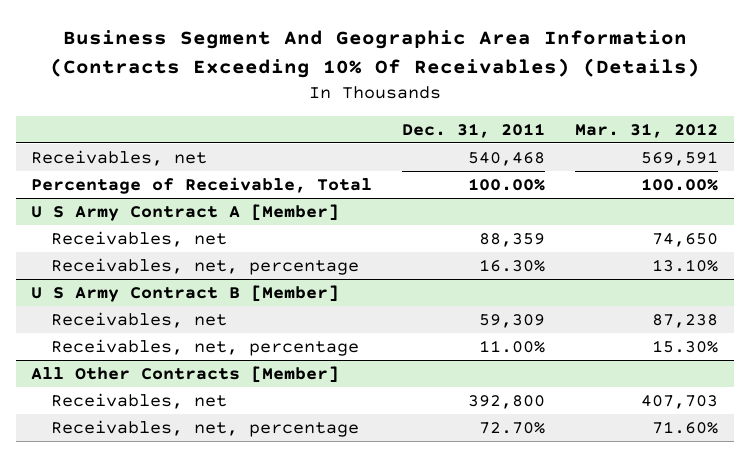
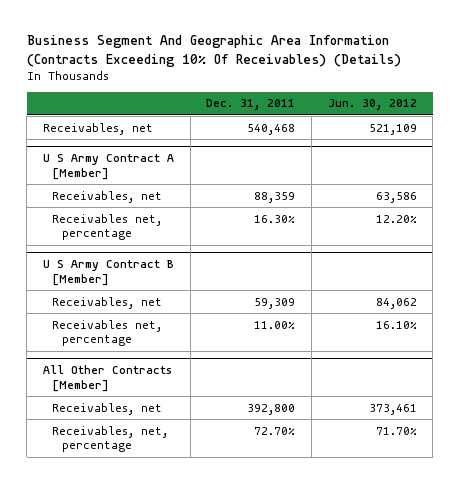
[575,122,719,138] Mar. 31, 2012 -> none
none -> [327,99,417,111] Jun. 30, 2012
[30,176,372,194] Percentage of Receivable, Total -> none
[51,257,360,275] Receivables, net, percentage -> [52,213,163,241] Receivables net, percentage
[51,338,360,356] Receivables, net, percentage -> [52,319,163,347] Receivables net, percentage

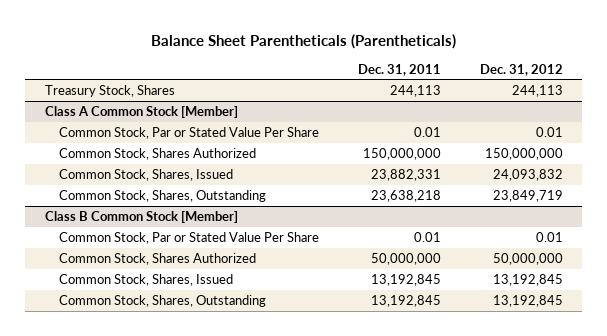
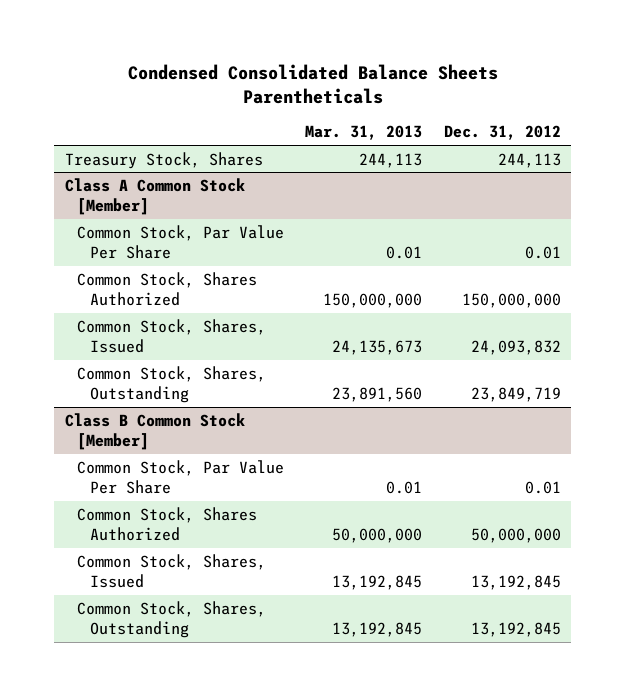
[150,33,456,49] Balance Sheet Parentheticals (Parentheticals) -> [127,63,498,105] Condensed Consolidated Balance Sheets Parentheticals
[357,63,441,76] Dec. 31, 2011 -> none
none -> [305,125,423,141] Mar. 31, 2013
[58,127,319,140] Common Stock, Par or Stated Value Per Share -> [77,224,285,259] Common Stock, Par Value Per Share
[58,232,319,245] Common Stock, Par or Stated Value Per Share -> [77,459,285,494] Common Stock, Par Value Per Share

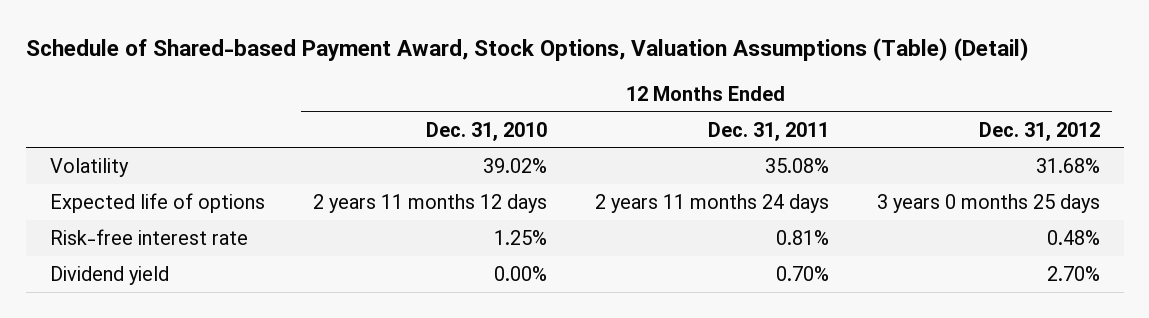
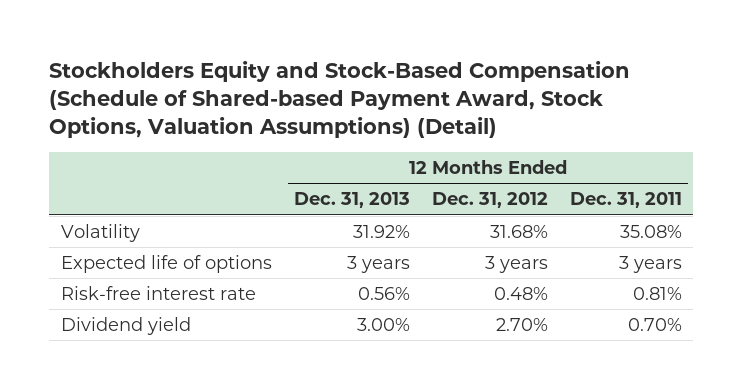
[25,38,1029,62] Schedule of Shared-based Payment Award, Stock Options, Valuation Assumptions (Table) (Detail) -> [49,60,631,139] Stockholders Equity and Stock-Based Compensation (Schedule of Shared-based Payment Award, Stock Options, Valuation Assumptions) (Detail)
[425,121,547,141] Dec. 31, 2010 -> none
none -> [293,192,410,209] Dec. 31, 2013
[594,193,829,213] 2 years 11 months 24 days -> [619,255,683,273] 3 years
[876,193,1100,213] 3 years 0 months 25 days -> [484,255,548,273] 3 years

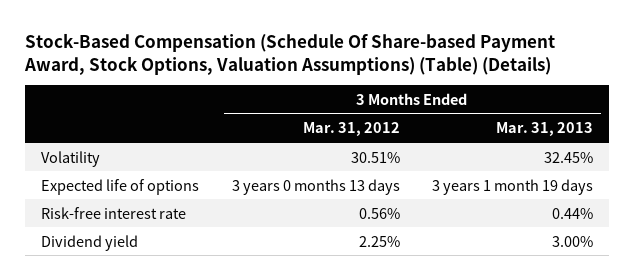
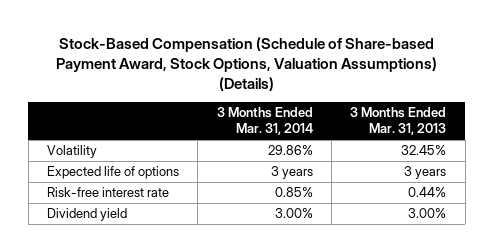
[24,33,556,75] Stock-Based Compensation (Schedule Of Share-based Payment Award, Stock Options, Valuation Assumptions) (Table) (Details) -> [55,36,437,91] Stock-Based Compensation (Schedule of Share-based Payment Award, Stock Options, Valuation Assumptions) (Details)
[302,122,400,137] Mar. 31, 2012 -> none
none -> [216,107,313,136] 3 Months Ended Mar. 31, 2014
[431,178,593,195] 3 years 1 month 19 days -> [404,166,447,180] 3 years

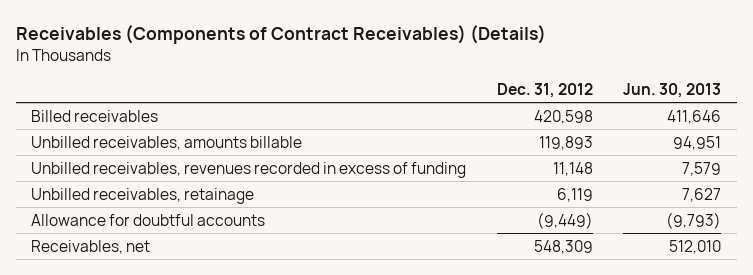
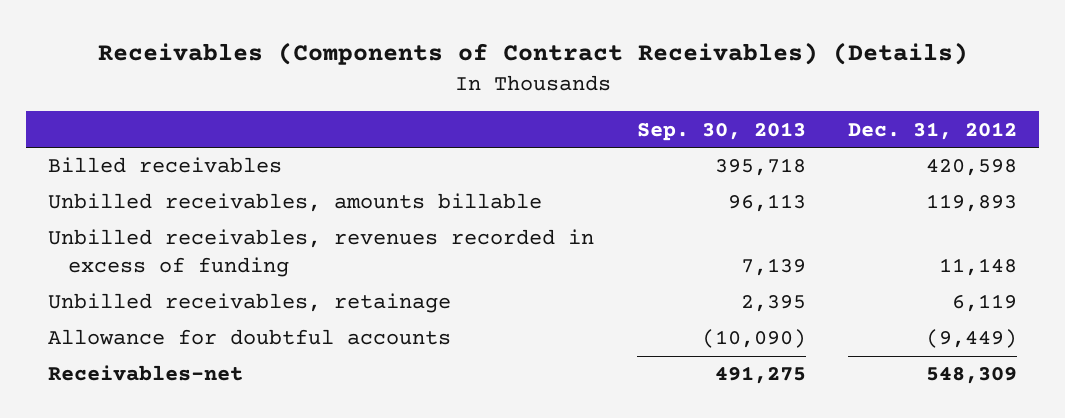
[623,82,722,98] Jun. 30, 2013 -> none
none -> [636,121,806,141] Sep. 30, 2013
[31,239,151,254] Receivables, net -> [47,365,243,382] Receivables-net

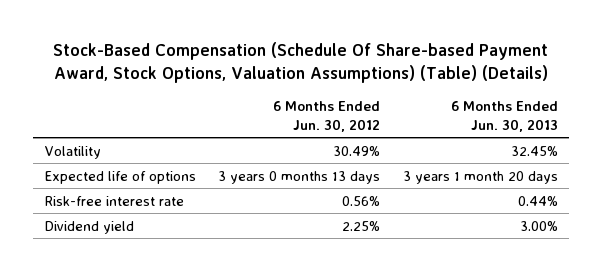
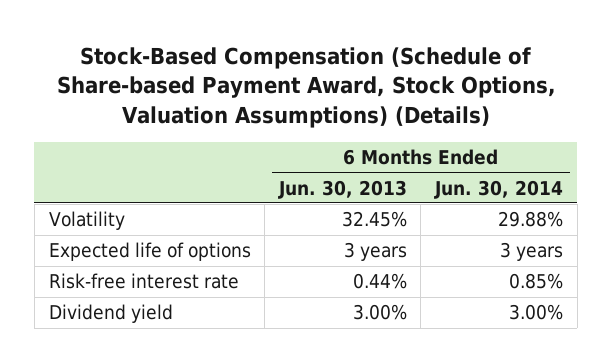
[53,42,549,83] Stock-Based Compensation (Schedule Of Share-based Payment Award, Stock Options, Valuation Assumptions) (Table) (Details) -> [56,46,556,128] Stock-Based Compensation (Schedule of Share-based Payment Award, Stock Options, Valuation Assumptions) (Details)
[273,100,381,132] 6 Months Ended Jun. 30, 2012 -> none
none -> [433,179,563,199] Jun. 30, 2014
[402,170,558,184] 3 years 1 month 20 days -> [343,242,407,262] 3 years

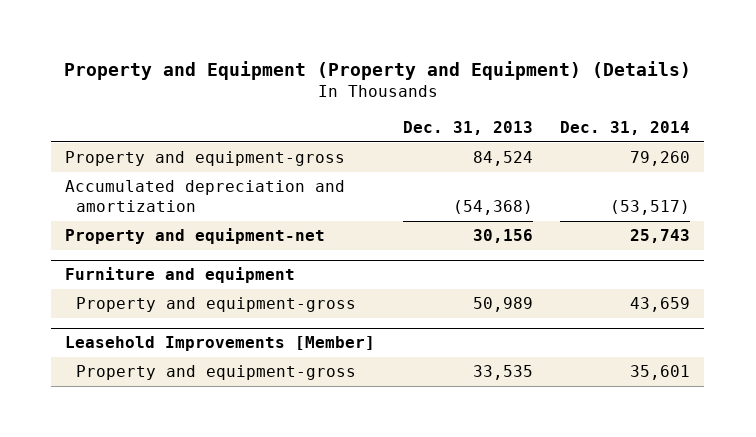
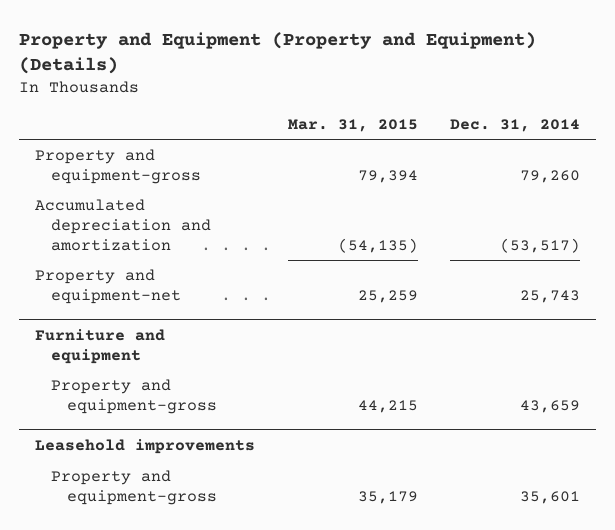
[402,121,533,136] Dec. 31, 2013 -> none
none -> [287,118,418,132] Mar. 31, 2015
[65,336,376,352] Leasehold Improvements [Member] -> [35,439,256,455] Leasehold improvements

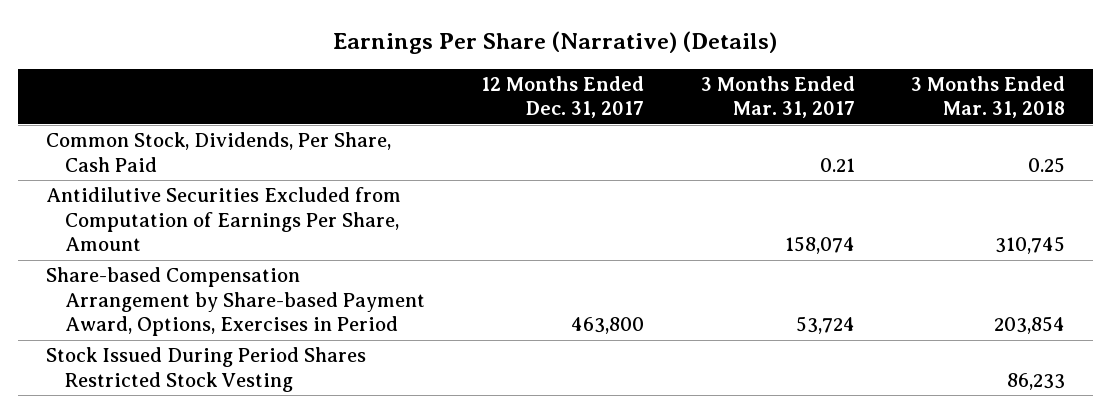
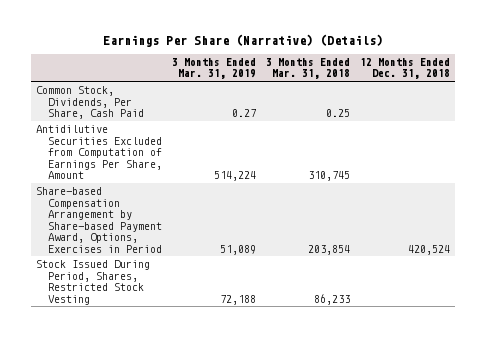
[481,75,645,119] 12 Months Ended Dec. 31, 2017 -> none
[700,75,855,119] 3 Months Ended Mar. 31, 2017 -> none
none -> [172,57,257,80] 3 Months Ended Mar. 31, 2019
none -> [360,57,451,80] 12 Months Ended Dec. 31, 2018
[45,347,366,392] Stock Issued During Period Shares Restricted Stock Vesting -> [35,260,150,305] Stock Issued During Period, Shares, Restricted Stock Vesting

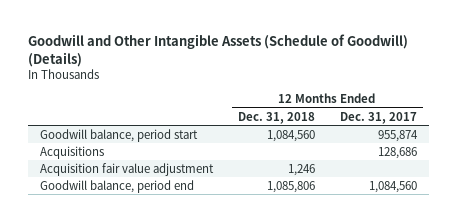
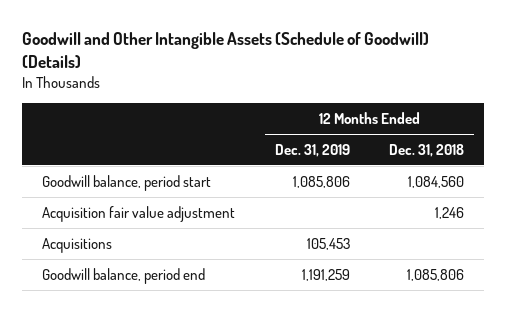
[339,111,417,124] Dec. 31, 2017 -> none
none -> [274,143,350,157] Dec. 31, 2019
[40,145,105,159] Acquisitions -> [42,237,113,253] Acquisitions

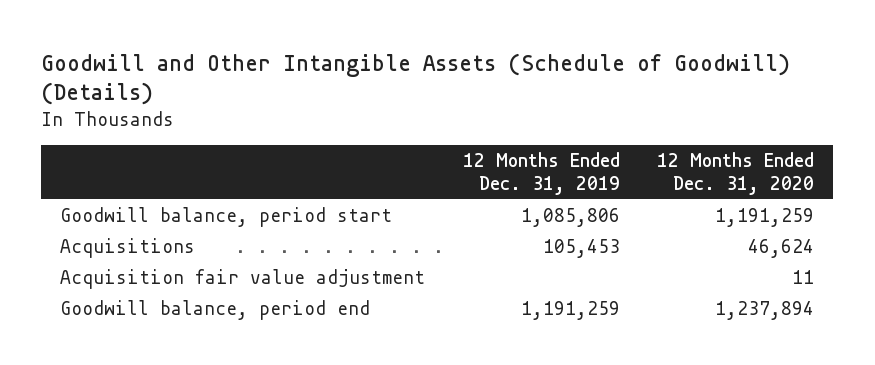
[389,143,465,157] Dec. 31, 2018 -> none
none -> [657,152,815,196] 12 Months Ended Dec. 31, 2020
[42,205,236,222] Acquisition fair value adjustment -> [60,269,426,290] Acquisition fair value adjustment

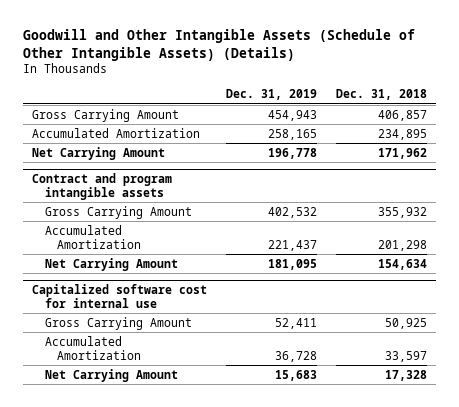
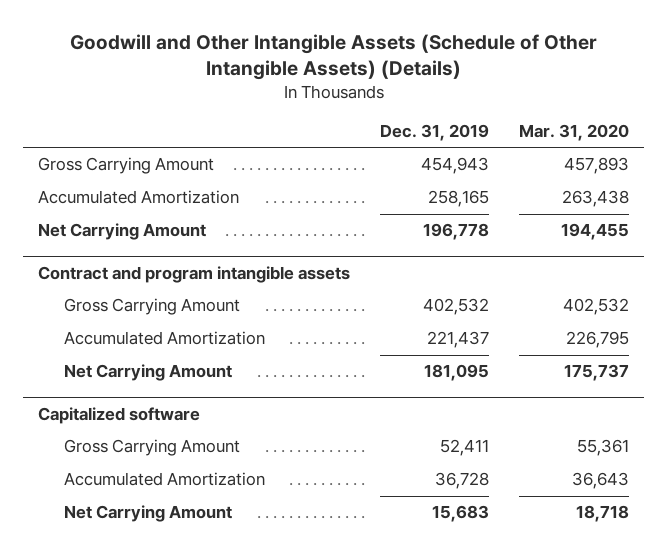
[335,89,427,101] Dec. 31, 2018 -> none
none -> [519,123,630,141] Mar. 31, 2020
[32,283,208,308] Capitalized software cost for internal use -> [37,407,200,425] Capitalized software

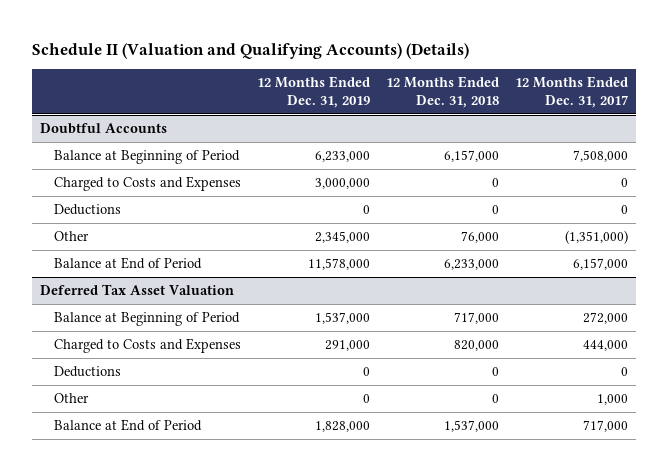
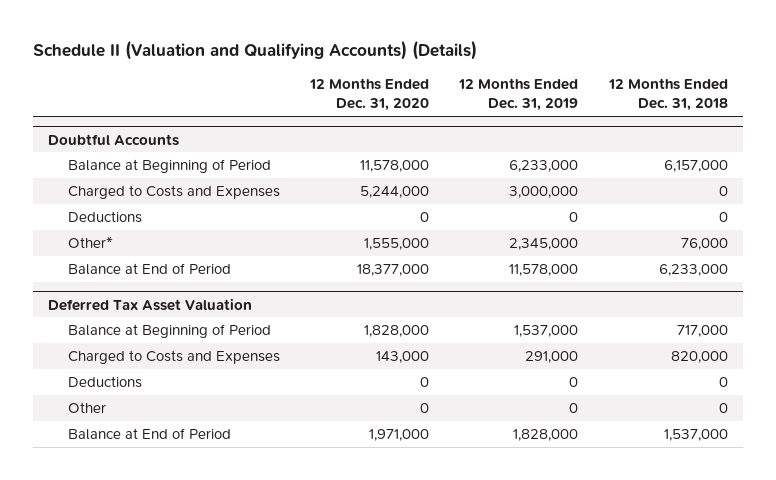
[515,76,629,109] 12 Months Ended Dec. 31, 2017 -> none
none -> [309,77,430,112] 12 Months Ended Dec. 31, 2020
[54,231,90,242] Other -> [67,235,113,248] Other*

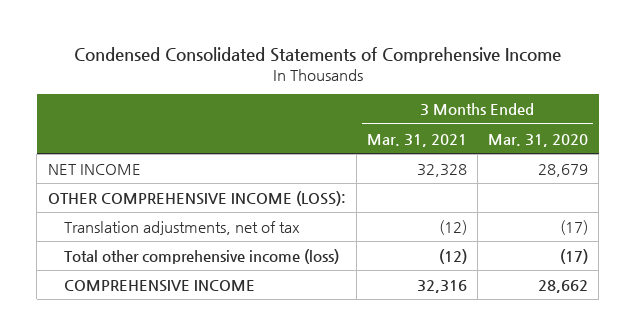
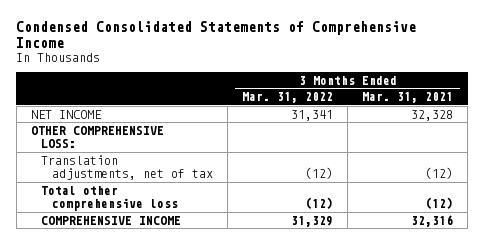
[488,133,589,147] Mar. 31, 2020 -> none
none -> [242,92,334,104] Mar. 31, 2022
[47,190,346,206] OTHER COMPREHENSIVE INCOME (LOSS): -> [30,125,164,149] OTHER COMPREHENSIVE LOSS:
[64,248,340,264] Total other comprehensive income (loss) -> [41,185,178,212] Total other comprehensive loss

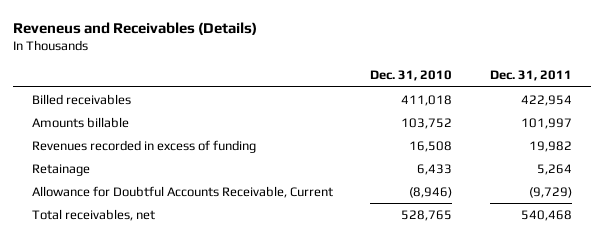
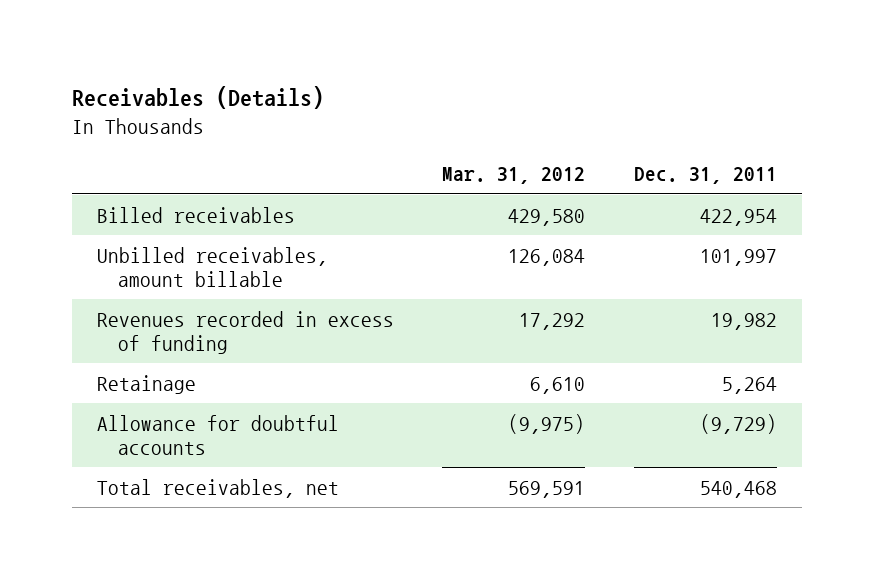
[12,21,257,35] Reveneus and Receivables (Details) -> [72,85,325,109] Receivables (Details)
[370,70,453,82] Dec. 31, 2010 -> none
none -> [442,167,586,185] Mar. 31, 2012
[31,116,129,128] Amounts billable -> [96,246,328,287] Unbilled receivables, amount billable
[31,185,333,198] Allowance for Doubtful Accounts Receivable, Current -> [96,414,339,455] Allowance for doubtful accounts

